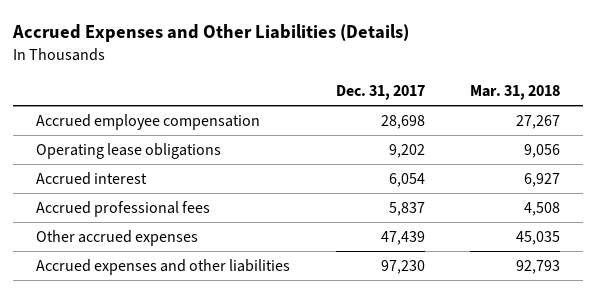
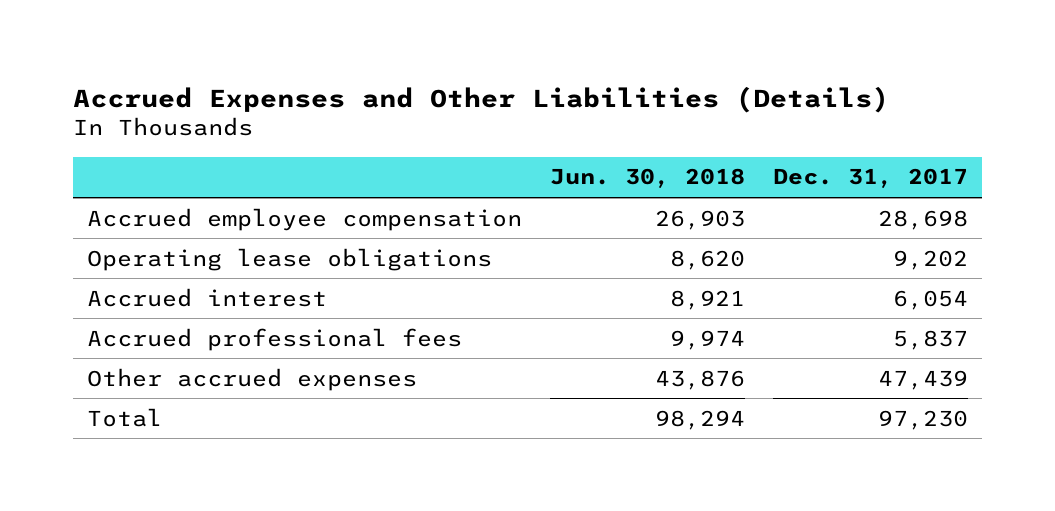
[470,85,561,101] Mar. 31, 2018 -> none
none -> [550,168,746,189] Jun. 30, 2018
[36,258,291,275] Accrued expenses and other liabilities -> [87,407,163,427] Total

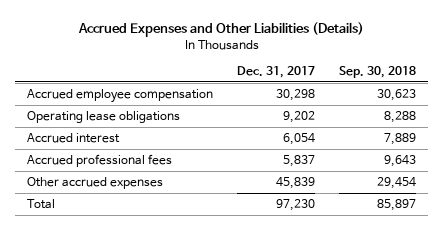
[550,168,746,189] Jun. 30, 2018 -> none
none -> [339,66,417,79] Sep. 30, 2018
[878,209,969,230] 28,698 -> [276,88,316,101] 30,298
[878,369,969,390] 47,439 -> [276,176,316,189] 45,839

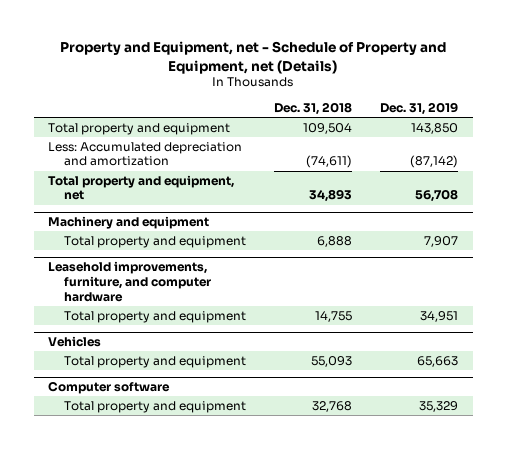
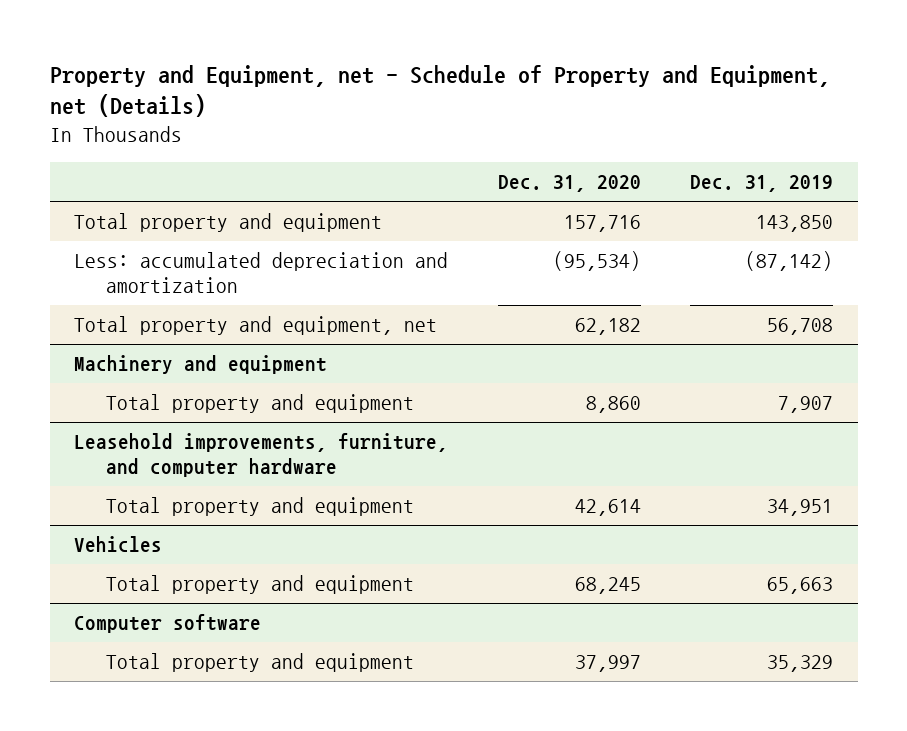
[274,101,353,115] Dec. 31, 2018 -> none
none -> [497,174,641,192] Dec. 31, 2020
[48,141,243,167] Less: Accumulated depreciation and amortization -> [74,252,449,294] Less: accumulated depreciation and amortization

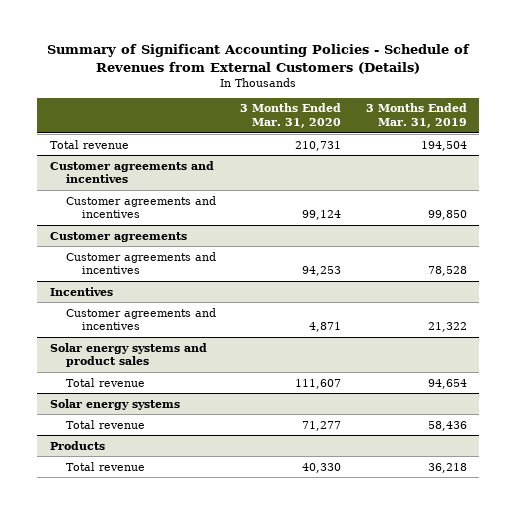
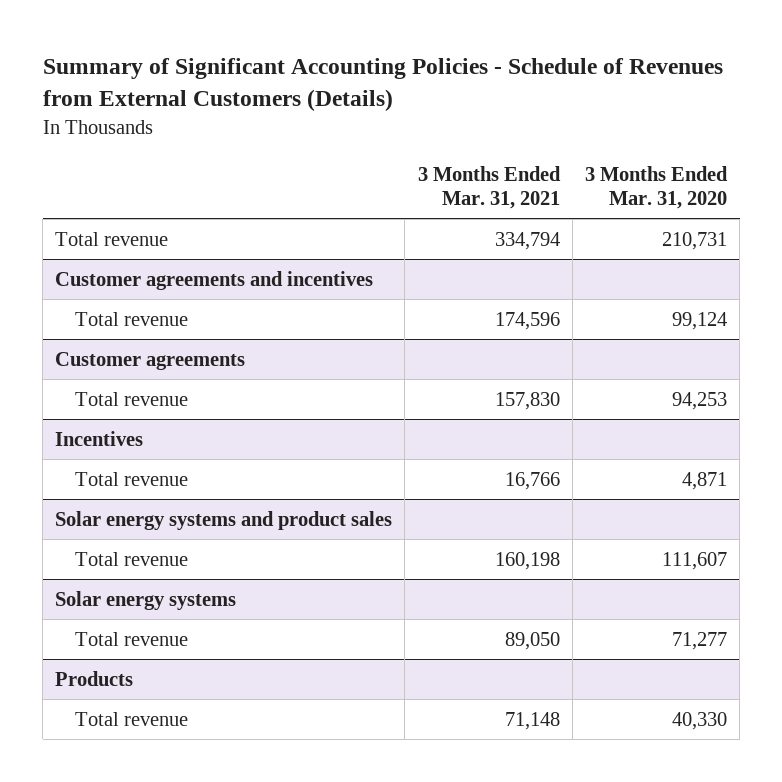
[366,103,468,129] 3 Months Ended Mar. 31, 2019 -> none
none -> [417,166,561,210] 3 Months Ended Mar. 31, 2021
[65,195,216,219] Customer agreements and incentives -> [75,311,189,326] Total revenue
[65,251,216,275] Customer agreements and incentives -> [75,391,189,406] Total revenue
[65,307,216,331] Customer agreements and incentives -> [75,471,189,486] Total revenue

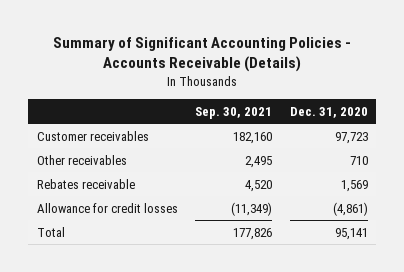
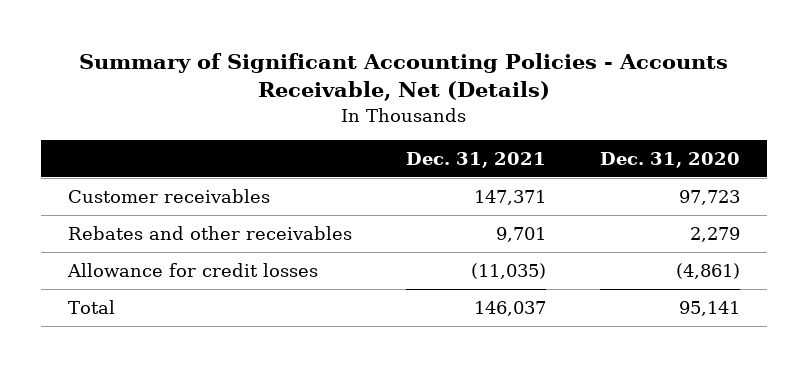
[53,37,352,73] Summary of Significant Accounting Policies - Accounts Receivable (Details) -> [78,53,728,102] Summary of Significant Accounting Policies - Accounts Receivable, Net (Details)
[195,106,273,119] Sep. 30, 2021 -> none
none -> [405,152,546,169] Dec. 31, 2021
[36,154,127,165] Other receivables -> none
[36,178,135,189] Rebates receivable -> [67,225,352,240] Rebates and other receivables
[340,179,368,192] 1,569 -> [689,226,740,242] 2,279

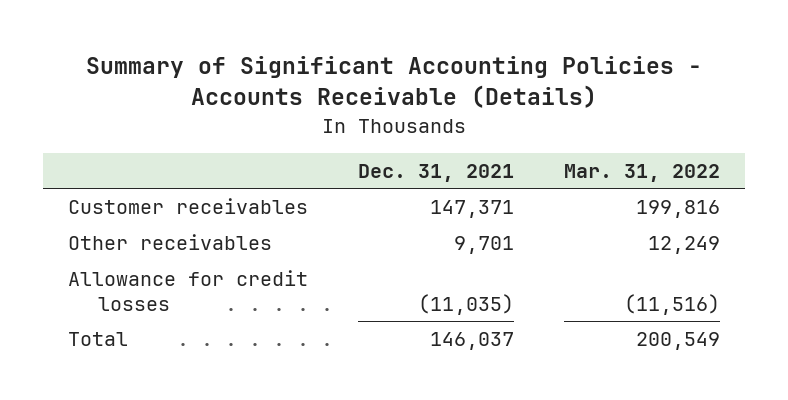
[78,53,728,102] Summary of Significant Accounting Policies - Accounts Receivable, Net (Details) -> [85,56,702,109] Summary of Significant Accounting Policies - Accounts Receivable (Details)
[599,152,740,169] Dec. 31, 2020 -> none
none -> [563,163,720,182] Mar. 31, 2022
[67,225,352,240] Rebates and other receivables -> [68,234,273,251] Other receivables

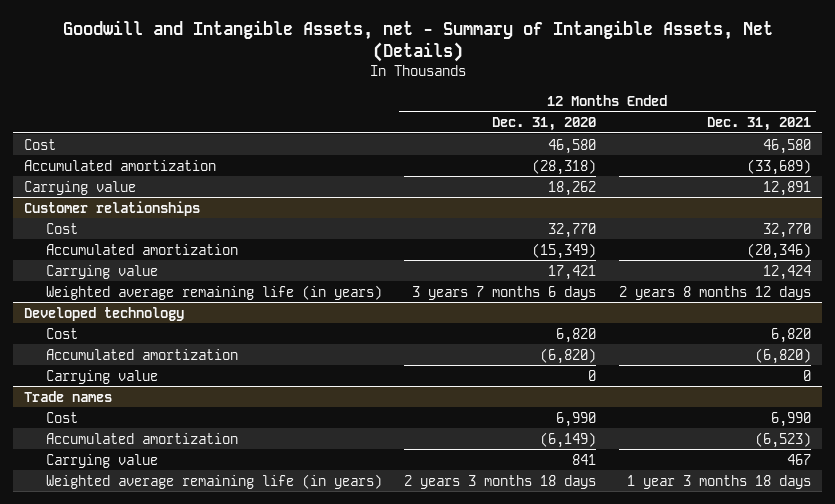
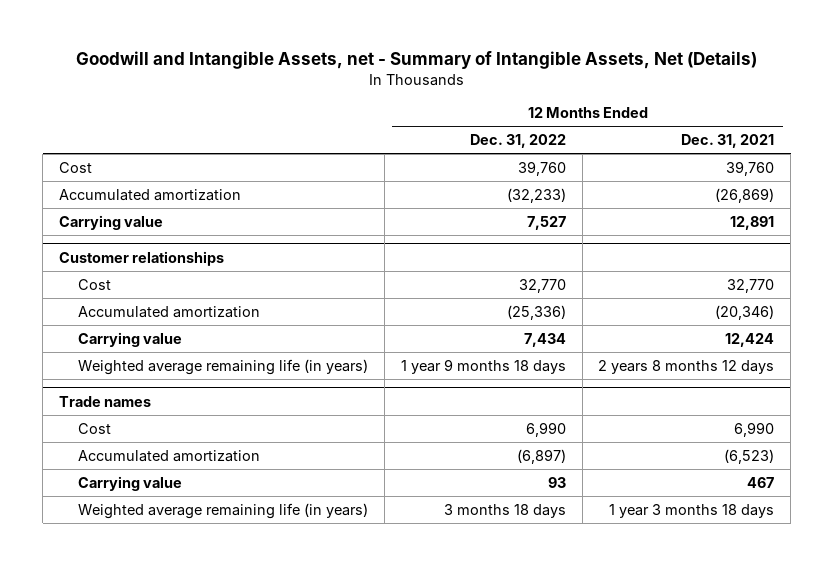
[492,116,597,131] Dec. 31, 2020 -> none
none -> [469,133,566,148] Dec. 31, 2022
[762,138,811,154] 46,580 -> [726,160,775,176] 39,760
[746,158,811,175] (33,689) -> [715,187,775,203] (26,869)
[24,306,185,321] Developed technology -> none
[45,327,78,339] Cost -> none
[45,348,238,360] Accumulated amortization -> none
[45,369,158,384] Carrying value -> none

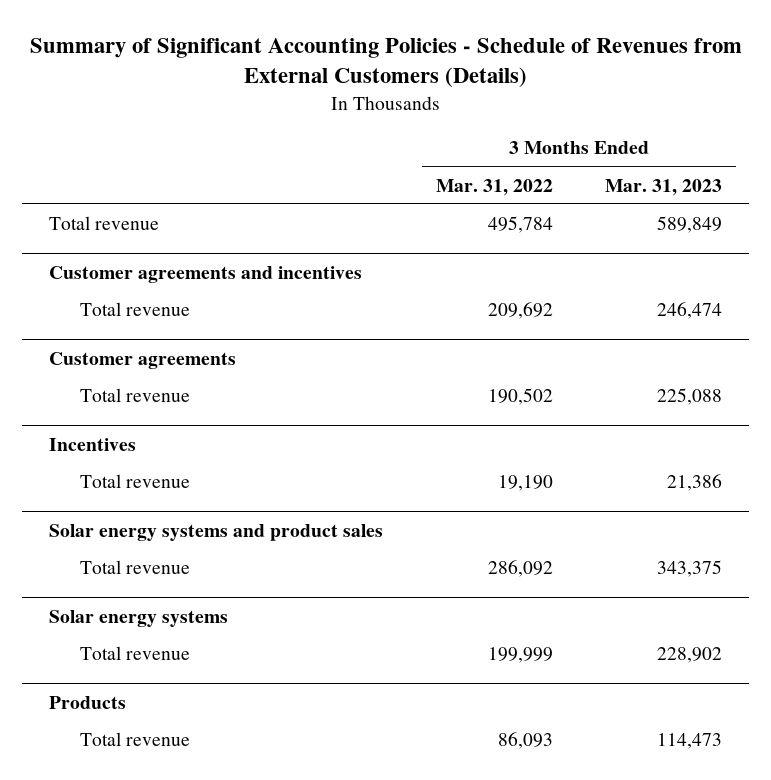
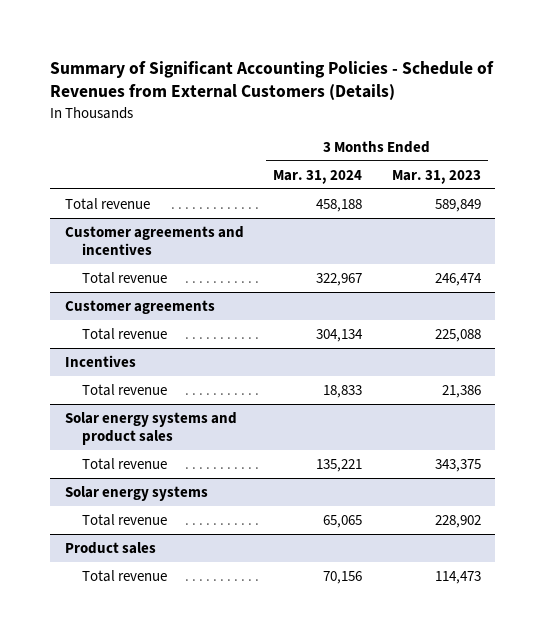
[435,178,553,196] Mar. 31, 2022 -> none
none -> [273,169,363,184] Mar. 31, 2024
[48,695,126,709] Products -> [65,541,157,554] Product sales

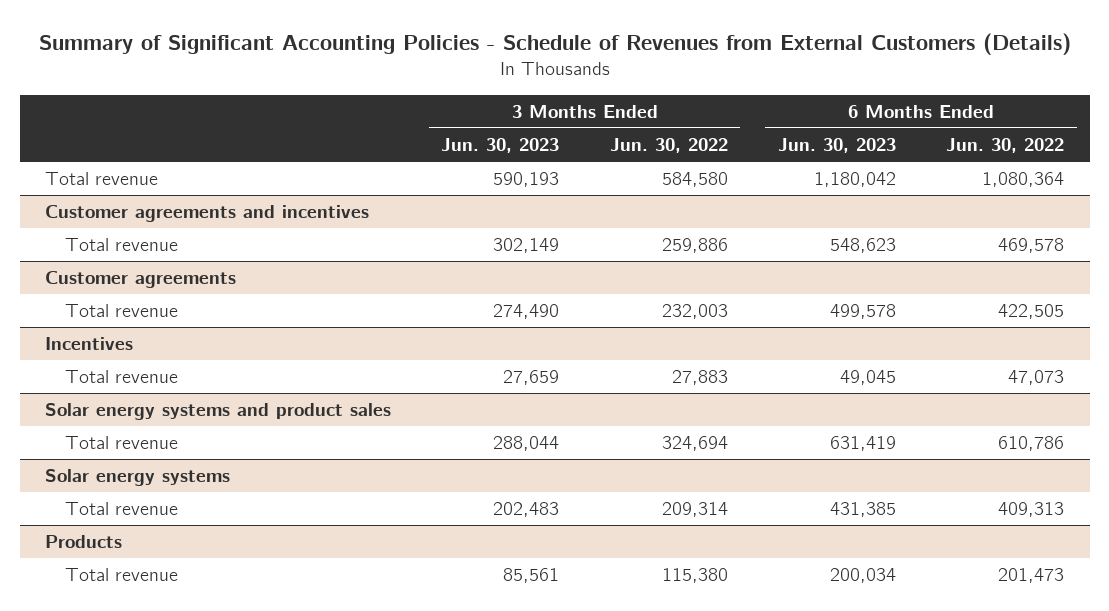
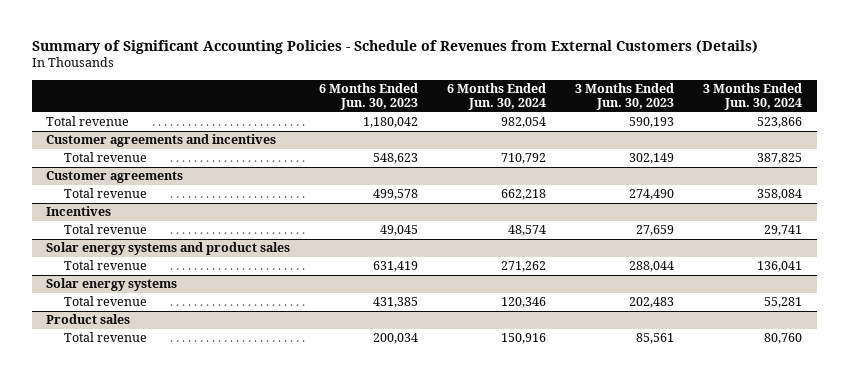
[609,138,728,154] Jun. 30, 2022 -> none
[946,138,1065,154] Jun. 30, 2022 -> none
none -> [447,83,547,111] 6 Months Ended Jun. 30, 2024
none -> [703,83,803,111] 3 Months Ended Jun. 30, 2024
[45,535,123,549] Products -> [46,314,131,325] Product sales

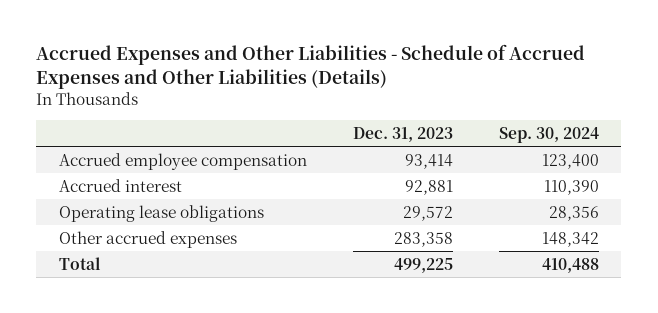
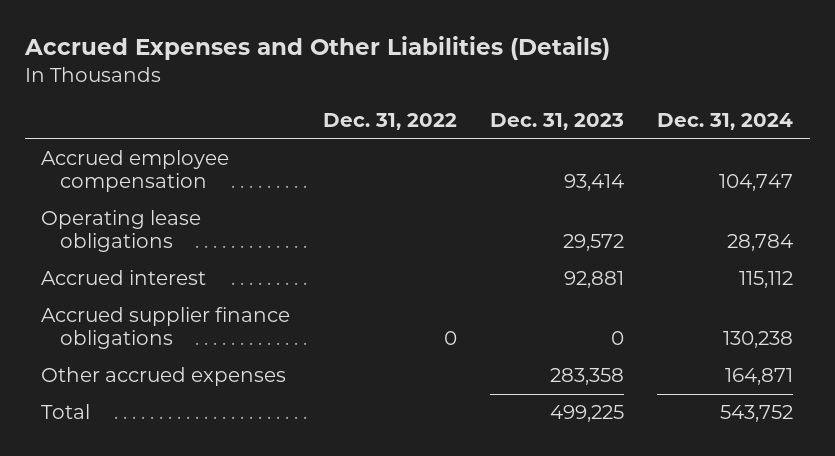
[36,44,586,89] Accrued Expenses and Other Liabilities - Schedule of Accrued Expenses and Other Liabilities (Details) -> [23,36,610,61] Accrued Expenses and Other Liabilities (Details)
[498,126,599,143] Sep. 30, 2024 -> none
none -> [323,113,458,131] Dec. 31, 2022
none -> [657,113,794,131] Dec. 31, 2024
[59,178,183,192] Accrued interest -> [41,270,207,286] Accrued interest
none -> [41,307,291,350] Accrued supplier finance obligations

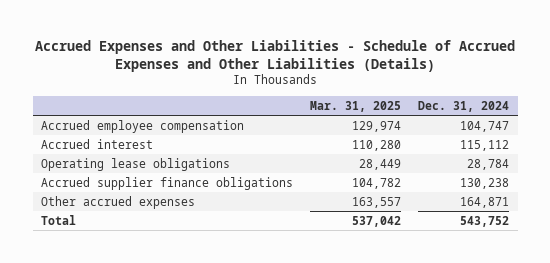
[23,36,610,61] Accrued Expenses and Other Liabilities (Details) -> [35,39,516,72] Accrued Expenses and Other Liabilities - Schedule of Accrued Expenses and Other Liabilities (Details)
[323,113,458,131] Dec. 31, 2022 -> none
[490,113,625,131] Dec. 31, 2023 -> none
none -> [310,100,402,112] Mar. 31, 2025
[41,210,202,253] Operating lease obligations -> [41,157,231,171] Operating lease obligations

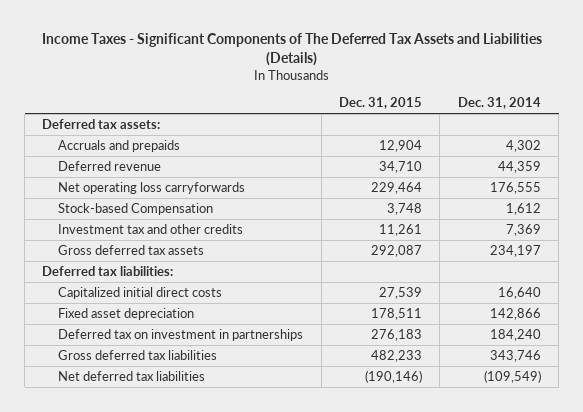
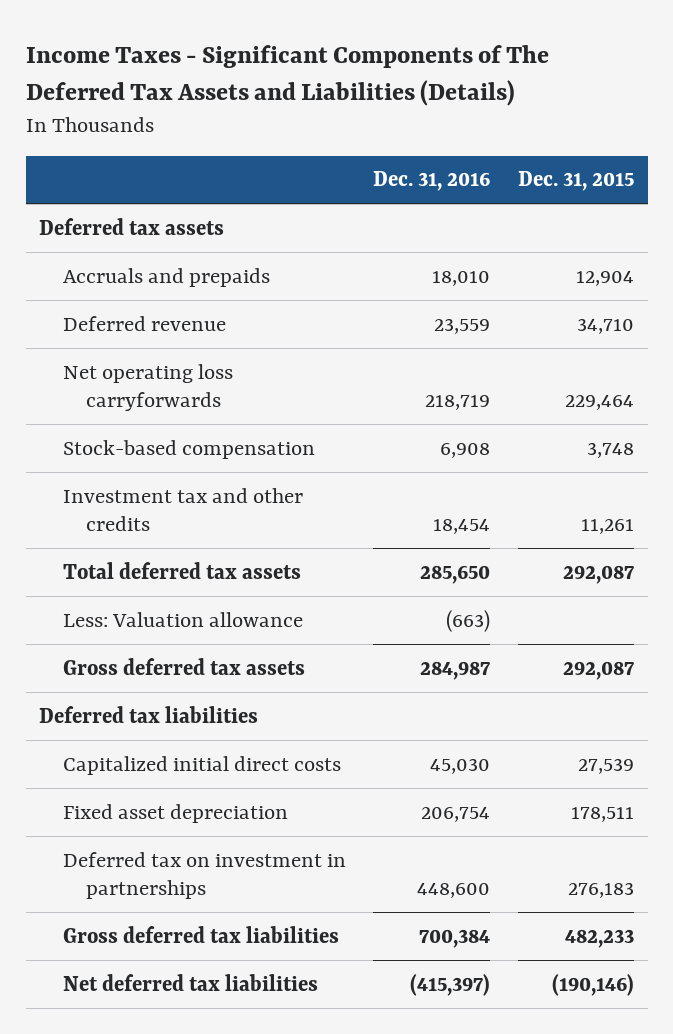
[457,97,541,110] Dec. 31, 2014 -> none
none -> [373,171,491,192] Dec. 31, 2016
[42,119,161,130] Deferred tax assets: -> [39,217,225,235] Deferred tax assets
[58,203,214,216] Stock-based Compensation -> [62,439,315,459] Stock-based compensation
none -> [62,561,301,579] Total deferred tax assets
none -> [62,611,303,627] Less: Valuation allowance
[42,266,174,277] Deferred tax liabilities: -> [39,705,259,723] Deferred tax liabilities

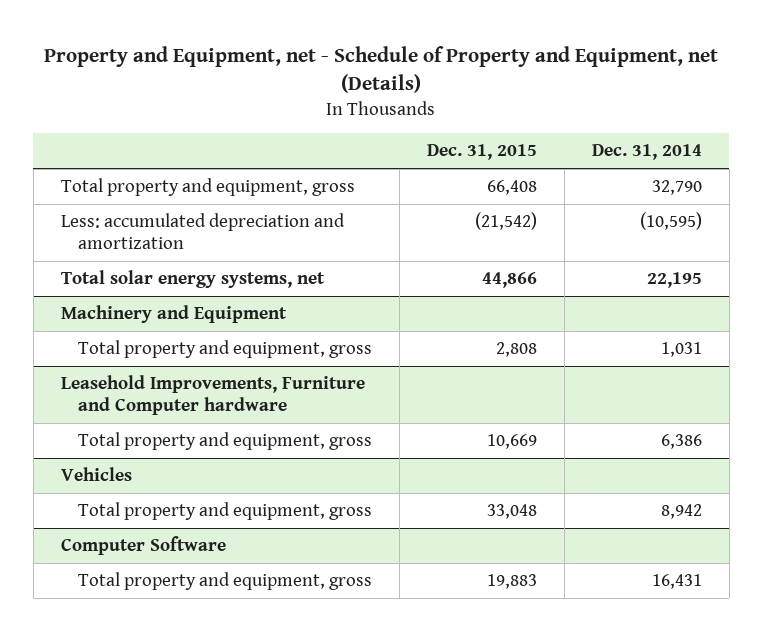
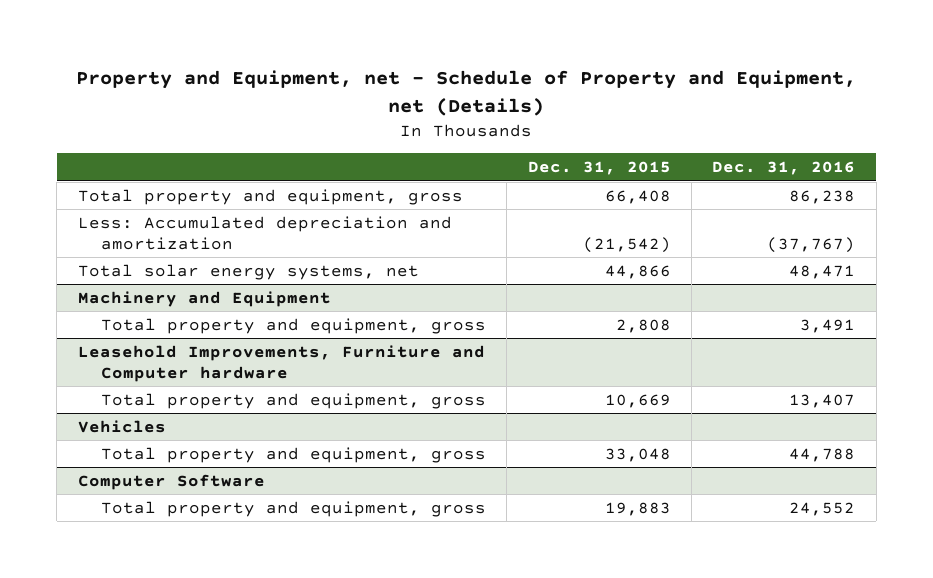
[591,144,702,161] Dec. 31, 2014 -> none
none -> [712,161,856,176] Dec. 31, 2016
[60,213,345,250] Less: accumulated depreciation and amortization -> [77,215,452,251] Less: Accumulated depreciation and amortization

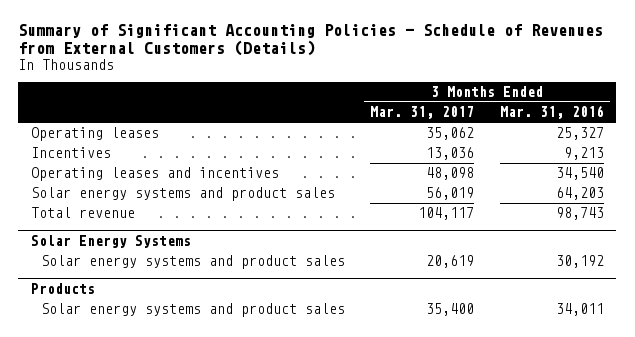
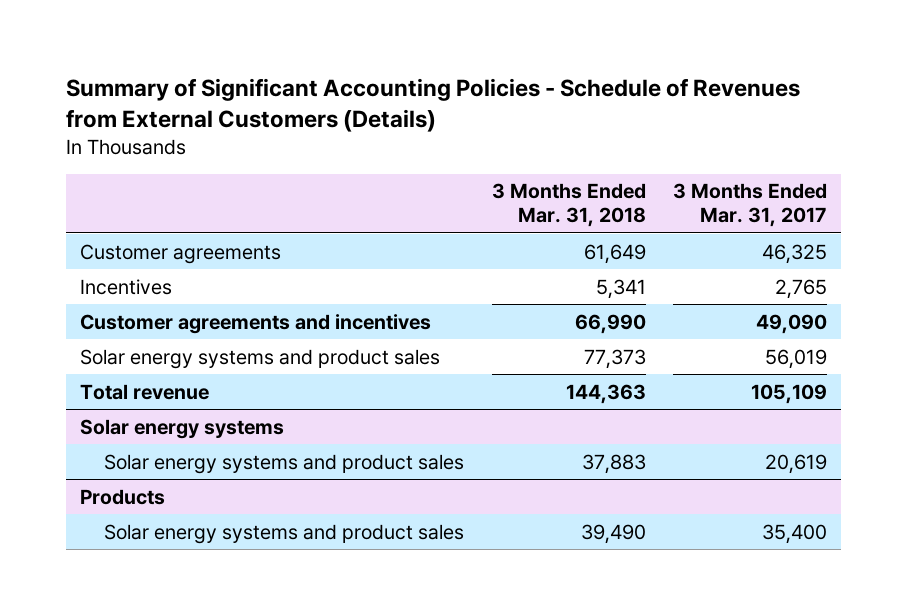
[499,105,604,120] Mar. 31, 2016 -> none
none -> [491,183,646,227] 3 Months Ended Mar. 31, 2018
[31,127,160,142] Operating leases -> none
none -> [79,243,281,264] Customer agreements
[426,147,475,161] 13,036 -> [775,278,828,299] 2,765
[31,167,280,182] Operating leases and incentives -> [79,313,431,334] Customer agreements and incentives
[426,167,475,181] 48,098 -> [756,313,828,334] 49,090
[418,207,475,221] 104,117 -> [751,383,828,404] 105,109
[31,234,192,248] Solar Energy Systems -> [79,418,284,439] Solar energy systems

